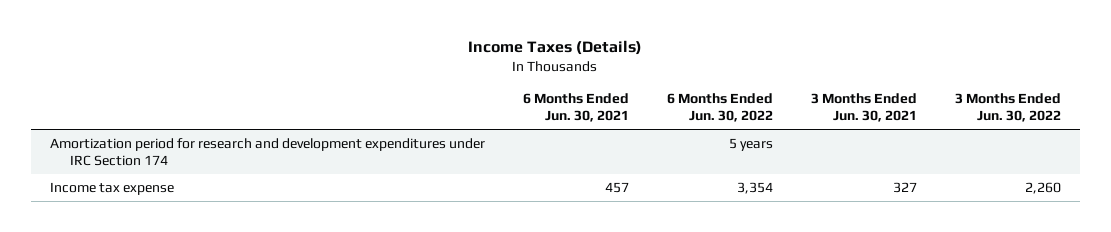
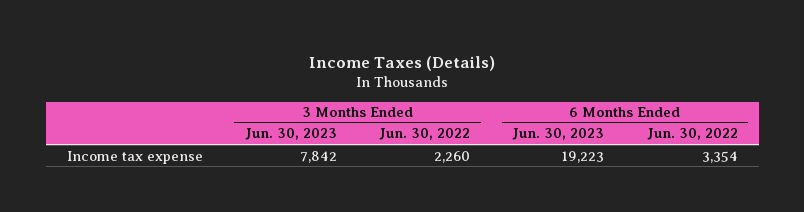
[522,93,629,123] 6 Months Ended Jun. 30, 2021 -> none
[811,93,918,123] 3 Months Ended Jun. 30, 2021 -> none
none -> [244,128,337,141] Jun. 30, 2023
none -> [512,128,605,141] Jun. 30, 2023
[49,138,485,166] Amortization period for research and development expenditures under IRC Section 174 -> none

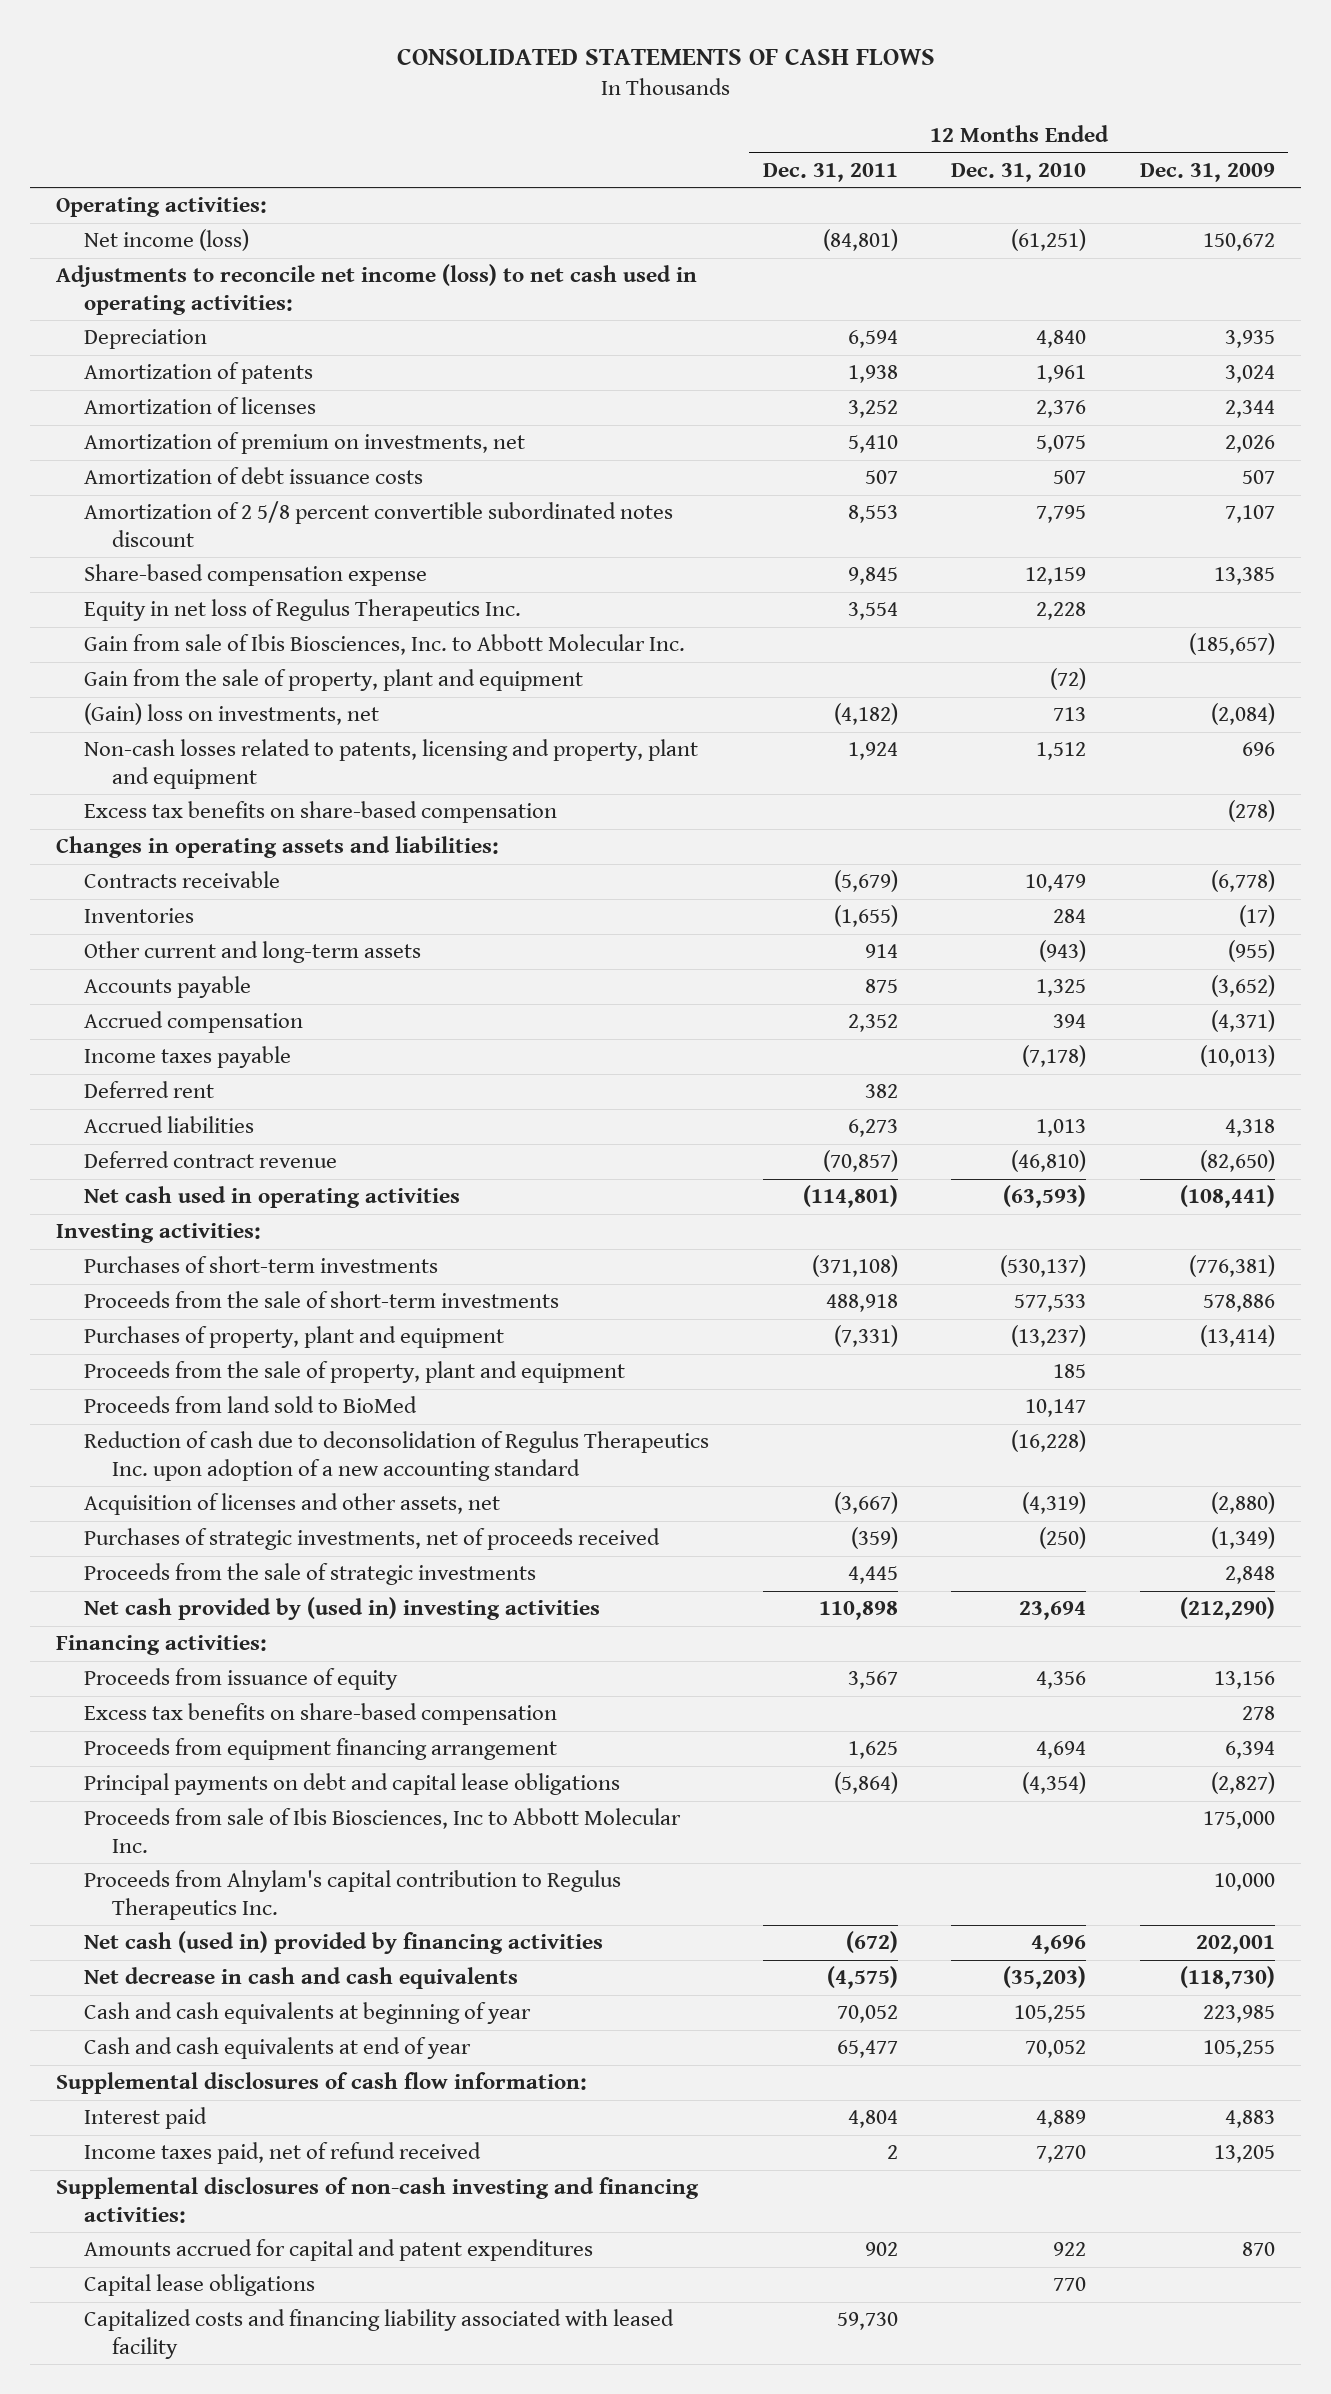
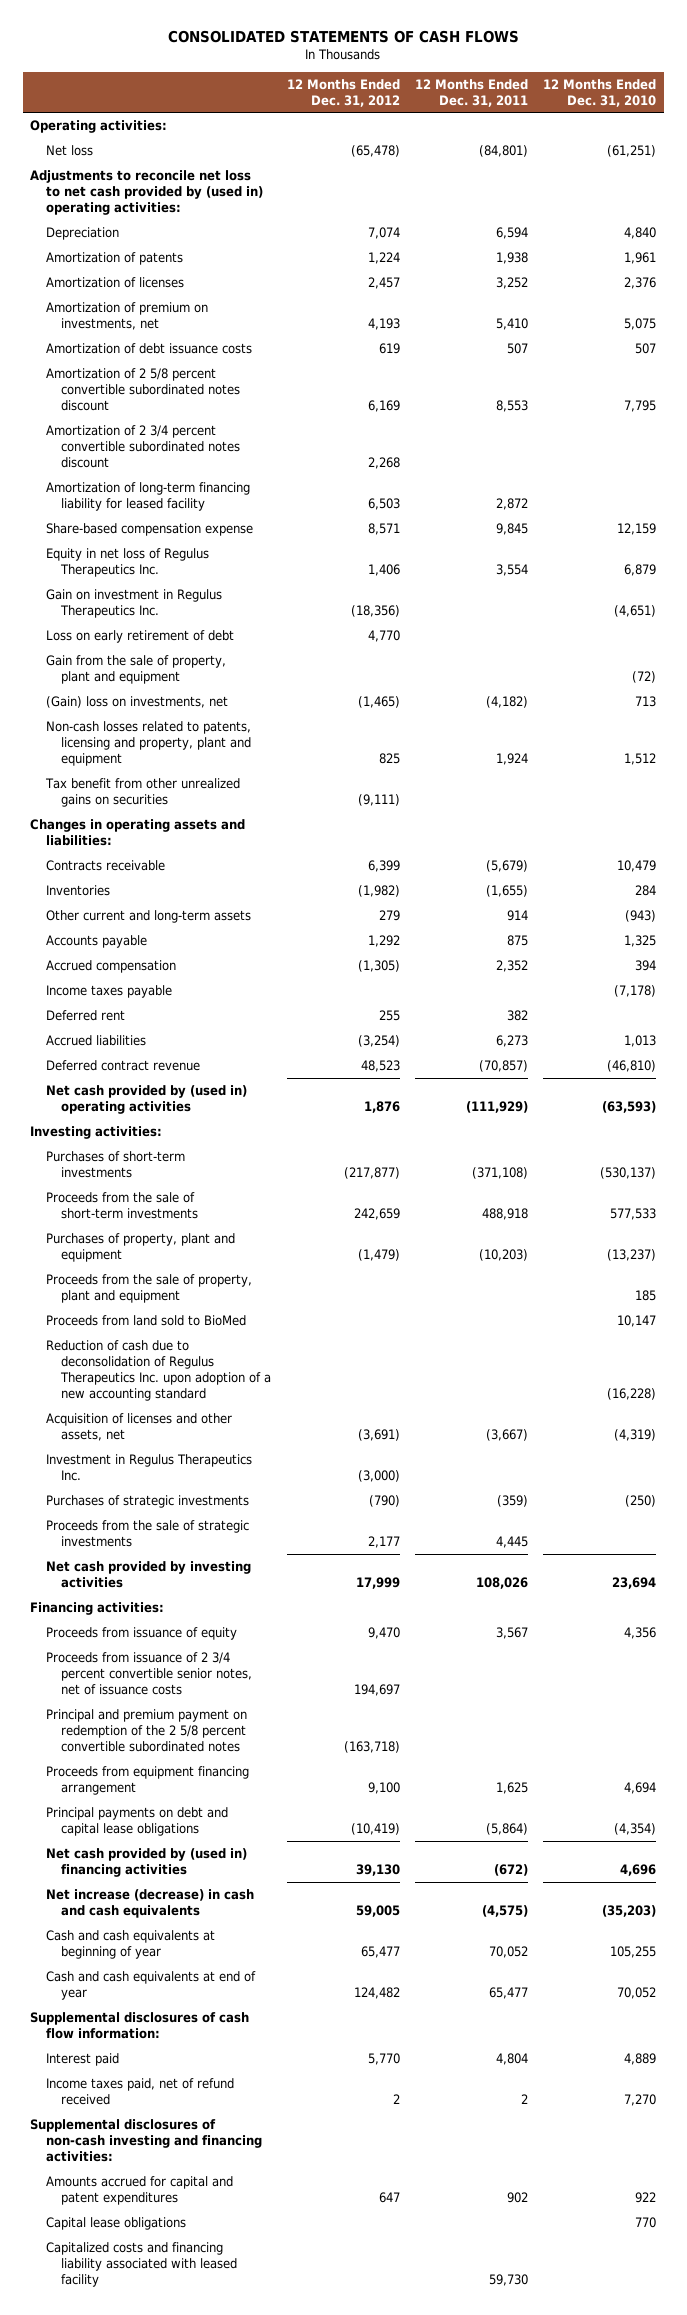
[1139,162,1275,182] Dec. 31, 2009 -> none
none -> [286,78,400,107] 12 Months Ended Dec. 31, 2012
[84,229,250,252] Net income (loss) -> [45,145,93,157] Net loss
[56,264,698,315] Adjustments to reconcile net income (loss) to net cash used in operating activities: -> [30,170,263,215] Adjustments to reconcile net loss to net cash provided by (used in) operating activities:
none -> [45,425,241,468] Amortization of 2 3/4 percent convertible subordinated notes discount
none -> [45,482,250,512] Amortization of long-term financing liability for leased facility
[84,634,686,656] Gain from sale of Ibis Biosciences, Inc. to Abbott Molecular Inc. -> none
[1036,602,1087,621] 2,228 -> [624,564,657,577] 6,879
none -> [45,589,222,619] Gain on investment in Regulus Therapeutics Inc.
none -> [45,630,234,644] Loss on early retirement of debt
[84,801,558,824] Excess tax benefits on share-based compensation -> none
none -> [44,778,240,808] Tax benefit from other unrealized gains on securities
[84,1186,461,1209] Net cash used in operating activities -> [45,1085,247,1115] Net cash provided by (used in) operating activities
[802,1185,898,1209] (114,801) -> [466,1101,529,1114] (111,929)
[833,1325,898,1348] (7,331) -> [479,1249,529,1262] (10,203)
none -> [45,1454,252,1482] Investment in Regulus Therapeutics Inc.
[84,1528,661,1551] Purchases of strategic investments, net of proceeds received -> [45,1495,249,1509] Purchases of strategic investments
[84,1597,601,1621] Net cash provided by (used in) investing activities -> [45,1561,251,1589] Net cash provided by investing activities
[818,1601,898,1621] 110,898 -> [476,1577,529,1590] 108,026
[84,1703,558,1726] Excess tax benefits on share-based compensation -> none
none -> [45,1652,253,1695] Proceeds from issuance of 2 3/4 percent convertible senior notes, net of issuance costs
none -> [45,1709,247,1752] Principal and premium payment on redemption of the 2 5/8 percent convertible subordinated notes
[84,1808,682,1853] Proceeds from sale of Ibis Biosciences, Inc to Abbott Molecular Inc. -> none
[84,1870,622,1920] Proceeds from Alnylam's capital contribution to Regulus Therapeutics Inc. -> none
[84,1931,604,1955] Net cash (used in) provided by financing activities -> [45,1848,247,1878] Net cash provided by (used in) financing activities
[84,1967,519,1990] Net decrease in cash and cash equivalents -> [45,1889,254,1919] Net increase (decrease) in cash and cash equivalents

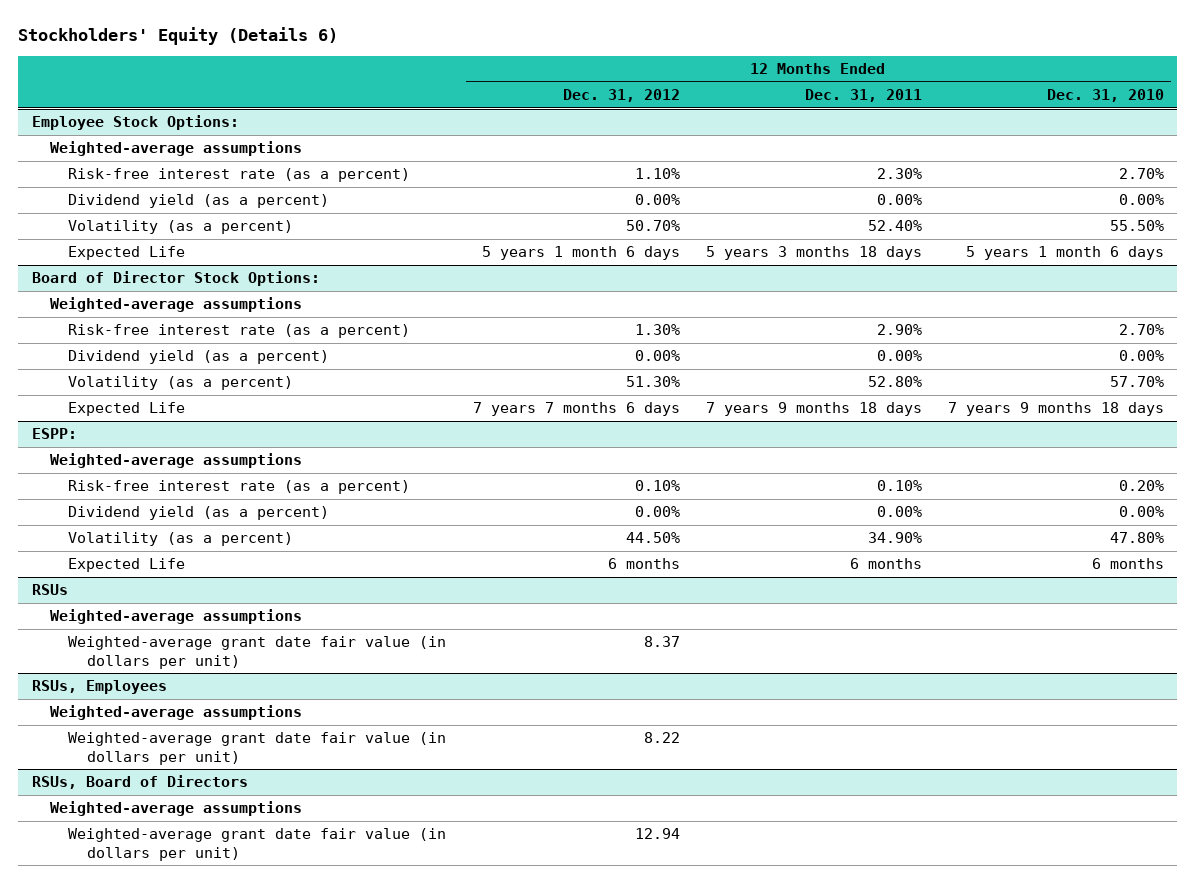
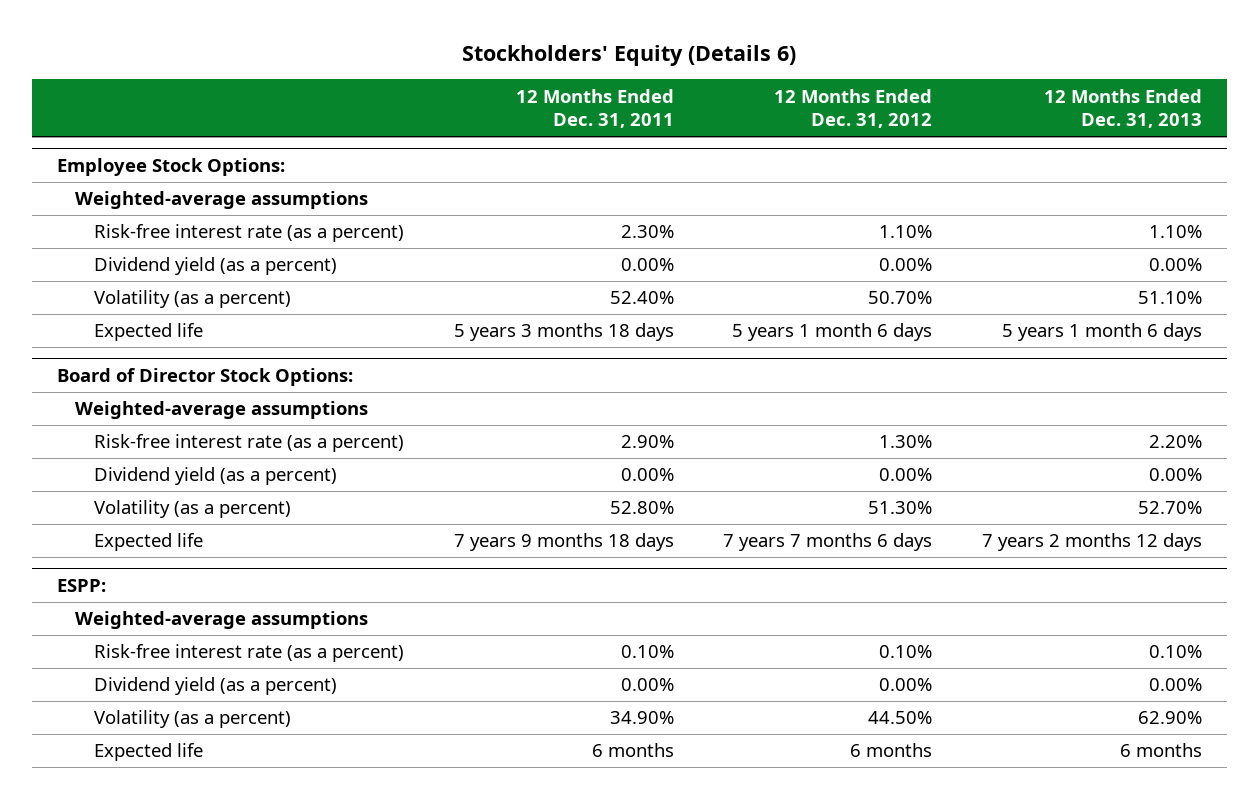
[1047,89,1165,103] Dec. 31, 2010 -> none
none -> [1044,88,1203,129] 12 Months Ended Dec. 31, 2013
[68,246,186,261] Expected Life -> [94,323,204,342] Expected life
[68,402,186,417] Expected Life -> [94,533,204,552] Expected life
[31,584,68,596] RSUs -> none
[50,609,303,625] Weighted-average assumptions -> none
[68,636,447,669] Weighted-average grant date fair value (in dollars per unit) -> none
[31,680,167,695] RSUs, Employees -> none
[50,705,303,721] Weighted-average assumptions -> none
[68,732,447,765] Weighted-average grant date fair value (in dollars per unit) -> none
[31,775,248,790] RSUs, Board of Directors -> none
[50,801,303,817] Weighted-average assumptions -> none
[68,828,447,861] Weighted-average grant date fair value (in dollars per unit) -> none
[68,558,186,573] Expected Life -> [94,743,204,762] Expected life

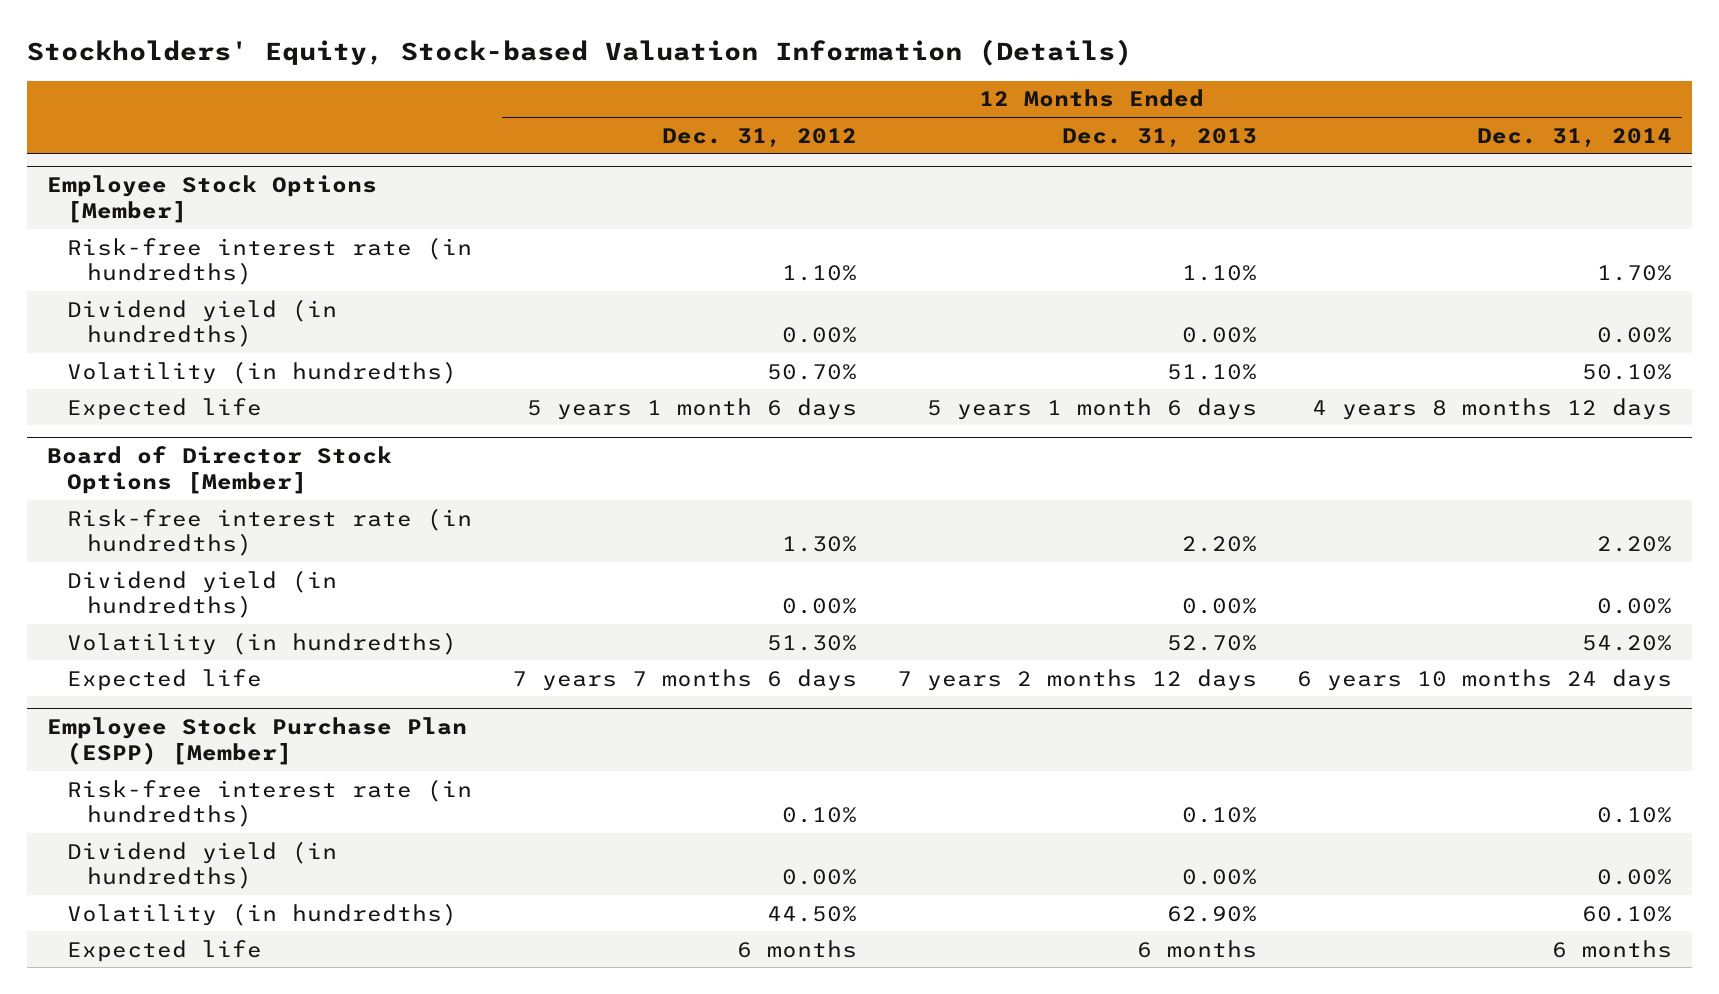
[462,44,797,66] Stockholders' Equity (Details 6) -> [26,38,1132,66] Stockholders' Equity, Stock-based Valuation Information (Details)
[515,88,674,129] 12 Months Ended Dec. 31, 2011 -> none
none -> [1477,127,1673,147] Dec. 31, 2014
[75,191,369,210] Weighted-average assumptions -> none
[56,158,285,177] Employee Stock Options: -> [46,175,377,224] Employee Stock Options [Member]
[94,224,405,243] Risk-free interest rate (as a percent) -> [66,236,472,286] Risk-free interest rate (in hundredths)
[94,257,338,276] Dividend yield (as a percent) -> [66,298,337,348] Dividend yield (in hundredths)
[94,290,292,309] Volatility (as a percent) -> [66,360,457,384] Volatility (in hundredths)
[75,401,369,420] Weighted-average assumptions -> none
[56,368,353,387] Board of Director Stock Options: -> [46,446,392,495] Board of Director Stock Options [Member]
[94,434,405,453] Risk-free interest rate (as a percent) -> [66,507,472,557] Risk-free interest rate (in hundredths)
[94,467,338,486] Dividend yield (as a percent) -> [66,569,337,619] Dividend yield (in hundredths)
[94,500,292,519] Volatility (as a percent) -> [66,631,457,655] Volatility (in hundredths)
[56,579,106,593] ESPP: -> none
[75,611,369,630] Weighted-average assumptions -> none
none -> [46,717,467,766] Employee Stock Purchase Plan (ESPP) [Member]
[94,644,405,663] Risk-free interest rate (as a percent) -> [66,778,472,828] Risk-free interest rate (in hundredths)
[94,677,338,696] Dividend yield (as a percent) -> [66,840,337,890] Dividend yield (in hundredths)
[94,710,292,729] Volatility (as a percent) -> [66,902,457,926] Volatility (in hundredths)

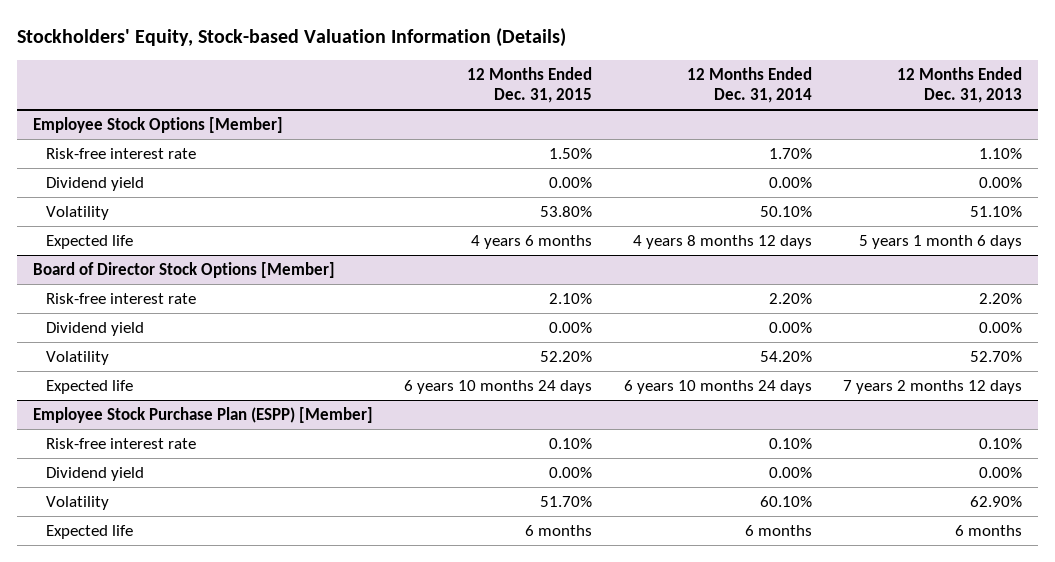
[661,127,857,147] Dec. 31, 2012 -> none
none -> [467,67,593,103] 12 Months Ended Dec. 31, 2015
[66,236,472,286] Risk-free interest rate (in hundredths) -> [45,148,196,160] Risk-free interest rate
[66,298,337,348] Dividend yield (in hundredths) -> [45,177,144,192] Dividend yield
[66,360,457,384] Volatility (in hundredths) -> [45,206,109,221] Volatility
[66,507,472,557] Risk-free interest rate (in hundredths) -> [45,293,196,305] Risk-free interest rate
[66,569,337,619] Dividend yield (in hundredths) -> [45,322,144,337] Dividend yield
[66,631,457,655] Volatility (in hundredths) -> [45,351,109,366] Volatility
[66,778,472,828] Risk-free interest rate (in hundredths) -> [45,438,196,450] Risk-free interest rate
[66,840,337,890] Dividend yield (in hundredths) -> [45,467,144,482] Dividend yield
[66,902,457,926] Volatility (in hundredths) -> [45,496,109,511] Volatility

